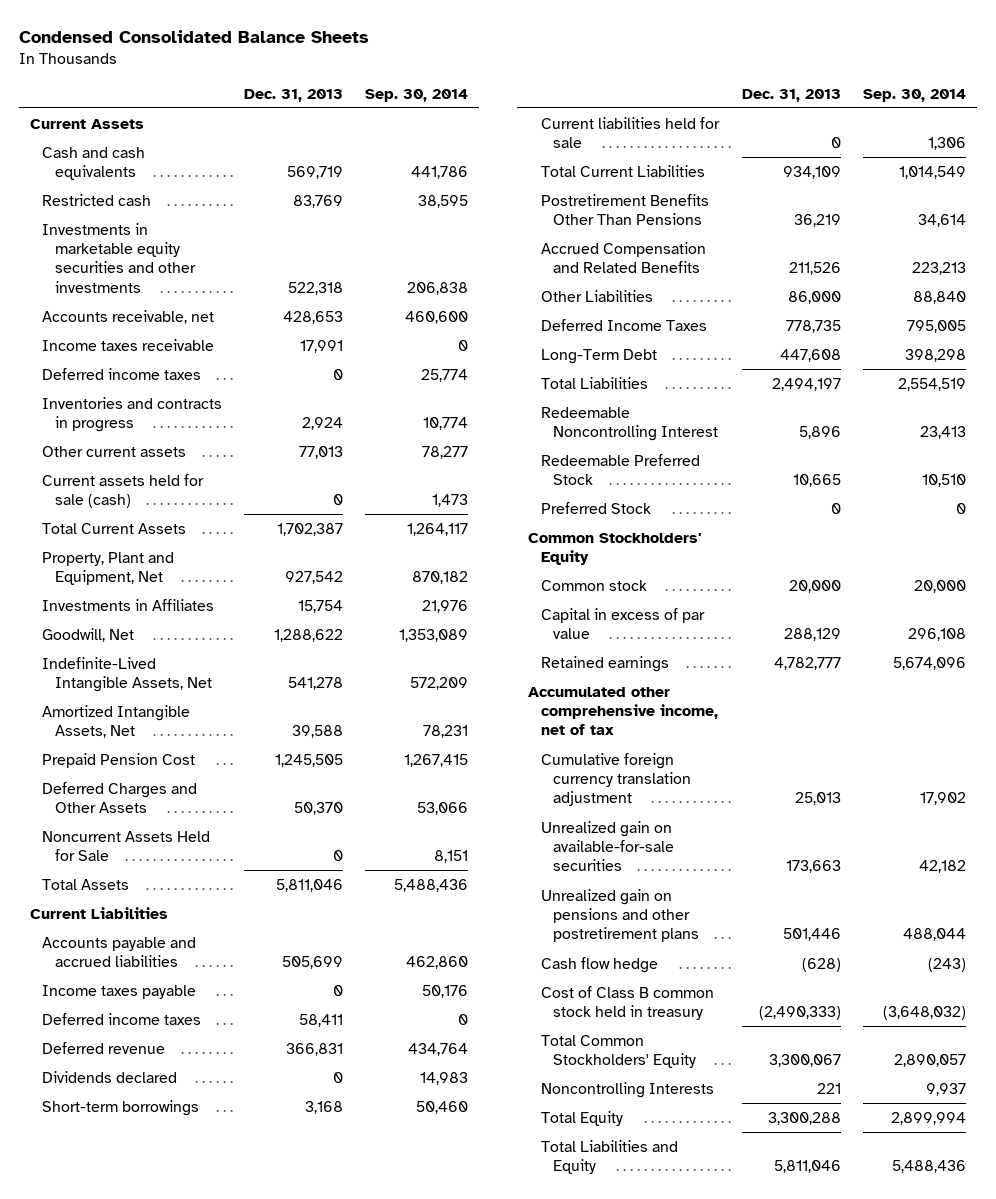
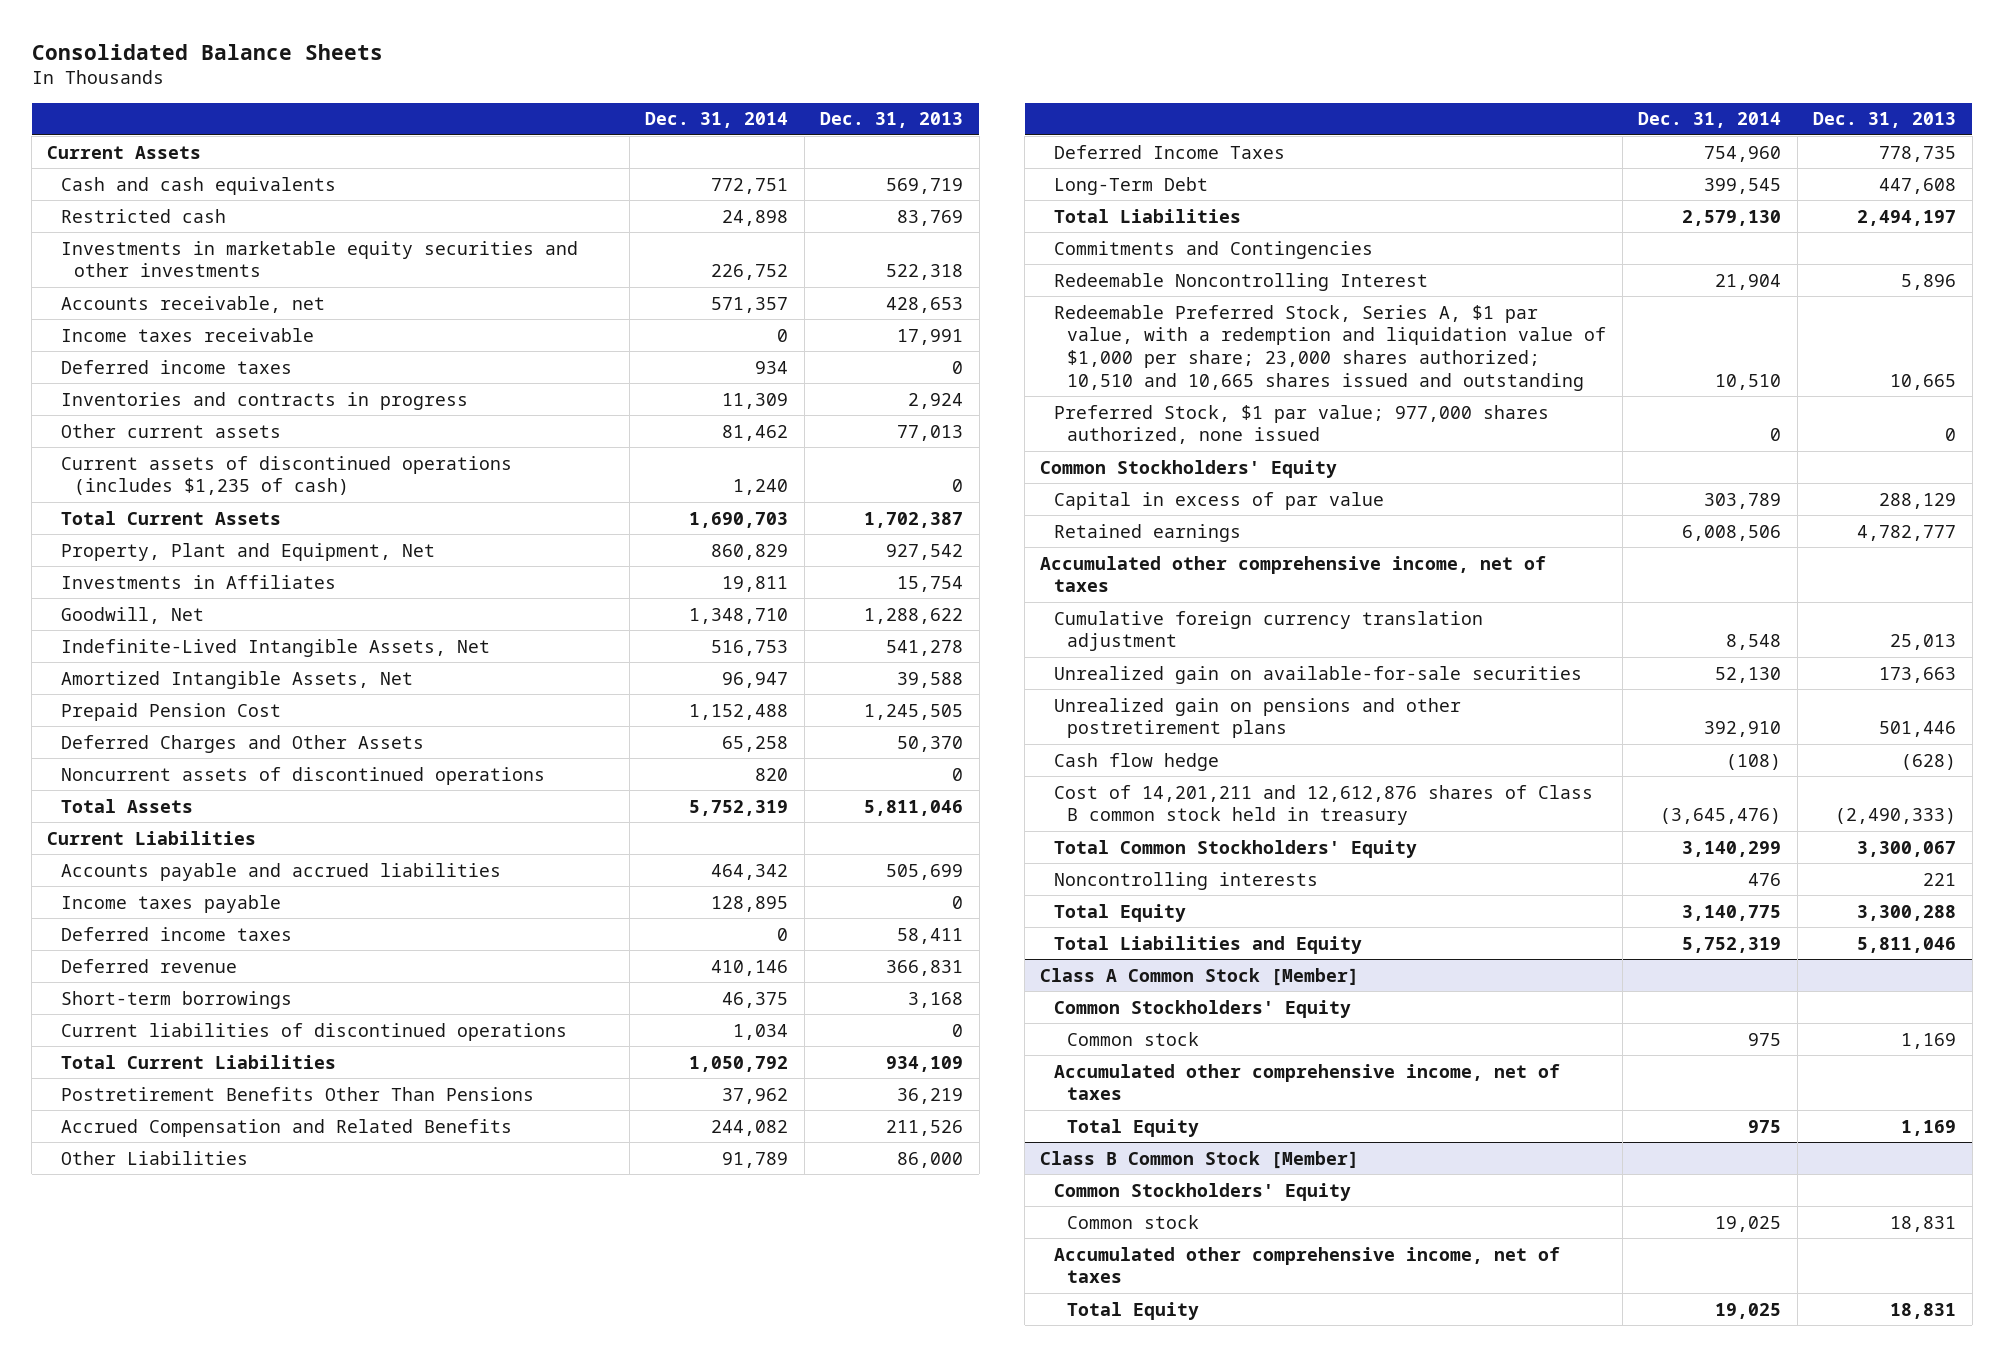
[19,30,370,44] Condensed Consolidated Balance Sheets -> [31,43,383,60] Consolidated Balance Sheets
[365,88,469,102] Sep. 30, 2014 -> none
none -> [645,112,789,129] Dec. 31, 2014
[42,473,205,508] Current assets held for sale (cash) -> none
none -> [60,455,512,496] Current assets of discontinued operations (includes $1,235 of cash)
[42,830,211,861] Noncurrent Assets Held for Sale -> [60,766,545,785] Noncurrent assets of discontinued operations
[42,1070,178,1083] Dividends declared -> none
[540,116,720,148] Current liabilities held for sale -> [60,1022,567,1041] Current liabilities of discontinued operations
none -> [1053,240,1373,259] Commitments and Contingencies
[540,453,700,485] Redeemable Preferred Stock -> [1053,304,1607,391] Redeemable Preferred Stock, Series A, $1 par value, with a redemption and liquidation value of $1,000 per share; 23,000 shares authorized; 10,510 and 10,665 shares issued and outstanding
[540,501,651,514] Preferred Stock -> [1053,404,1549,445] Preferred Stock, $1 par value; 977,000 shares authorized, none issued
[540,579,647,591] Common stock -> none
[528,686,718,736] Accumulated other comprehensive income, net of tax -> [1040,555,1547,593] Accumulated other comprehensive income, net of taxes
[540,985,714,1020] Cost of Class B common stock held in treasury -> [1053,784,1593,826] Cost of 14,201,211 and 12,612,876 shares of Class B common stock held in treasury
[540,1081,714,1098] Noncontrolling Interests -> [1053,871,1318,890] Noncontrolling interests
none -> [1040,967,1360,986] Class A Common Stock [Member]
none -> [1053,999,1351,1018] Common Stockholders' Equity
none -> [1067,1031,1200,1046] Common stock
none -> [1053,1063,1560,1101] Accumulated other comprehensive income, net of taxes
none -> [1067,1118,1200,1137] Total Equity
none -> [1040,1150,1360,1169] Class B Common Stock [Member]
none -> [1053,1182,1351,1201] Common Stockholders' Equity
none -> [1067,1214,1200,1229] Common stock
none -> [1053,1246,1560,1284] Accumulated other comprehensive income, net of taxes
none -> [1067,1301,1200,1320] Total Equity

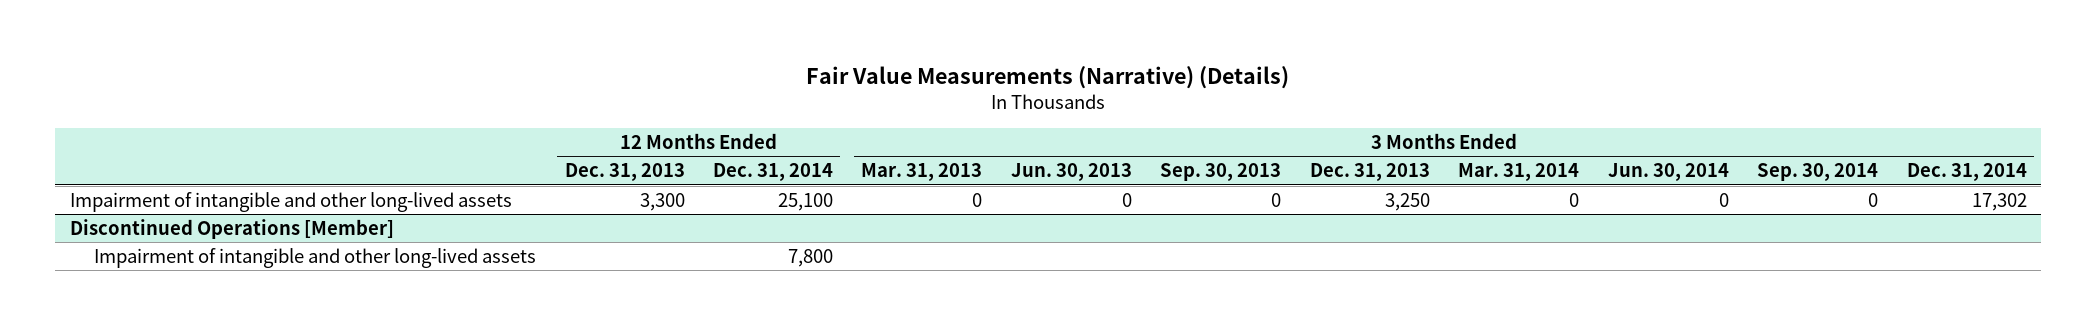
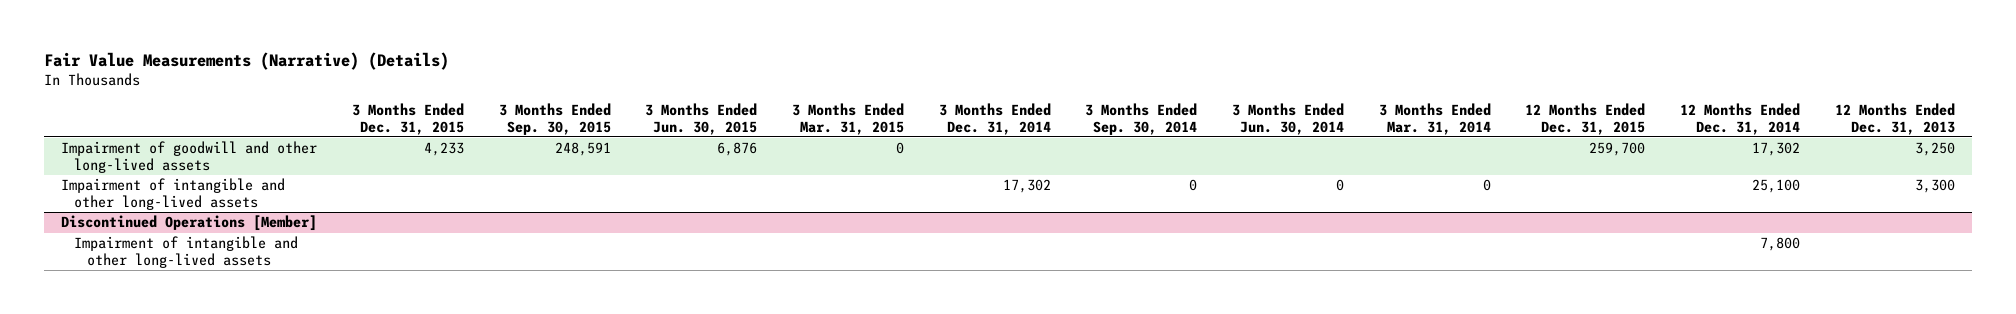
[861,163,983,182] Mar. 31, 2013 -> none
[1010,163,1132,182] Jun. 30, 2013 -> none
[1160,163,1282,182] Sep. 30, 2013 -> none
[1309,163,1430,182] Dec. 31, 2013 -> none
none -> [351,103,464,135] 3 Months Ended Dec. 31, 2015
none -> [498,103,611,135] 3 Months Ended Sep. 30, 2015
none -> [645,103,758,135] 3 Months Ended Jun. 30, 2015
none -> [791,103,904,135] 3 Months Ended Mar. 31, 2015
none -> [1525,103,1646,135] 12 Months Ended Dec. 31, 2015
none -> [61,141,318,173] Impairment of goodwill and other long-lived assets

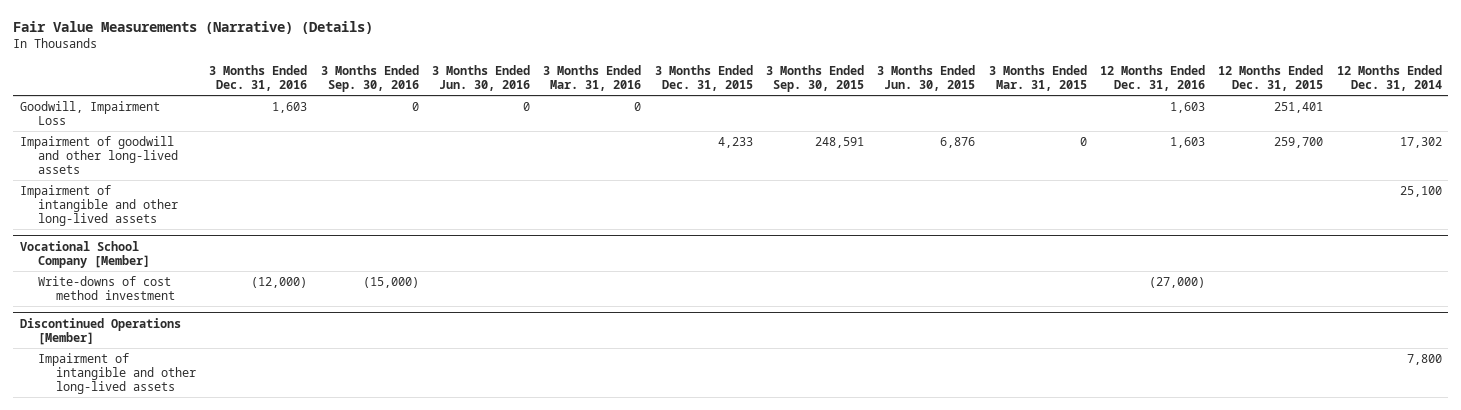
[938,103,1051,135] 3 Months Ended Dec. 31, 2014 -> none
[1085,103,1198,135] 3 Months Ended Sep. 30, 2014 -> none
[1231,103,1344,135] 3 Months Ended Jun. 30, 2014 -> none
[1378,103,1491,135] 3 Months Ended Mar. 31, 2014 -> none
[1834,103,1955,135] 12 Months Ended Dec. 31, 2013 -> none
none -> [209,64,308,91] 3 Months Ended Dec. 31, 2016
none -> [320,64,419,92] 3 Months Ended Sep. 30, 2016
none -> [432,64,531,91] 3 Months Ended Jun. 30, 2016
none -> [543,64,642,91] 3 Months Ended Mar. 31, 2016
none -> [1099,64,1205,91] 12 Months Ended Dec. 31, 2016
none -> [19,100,160,125] Goodwill, Impairment Loss
none -> [19,240,150,268] Vocational School Company [Member]
none -> [37,275,176,300] Write-downs of cost method investment

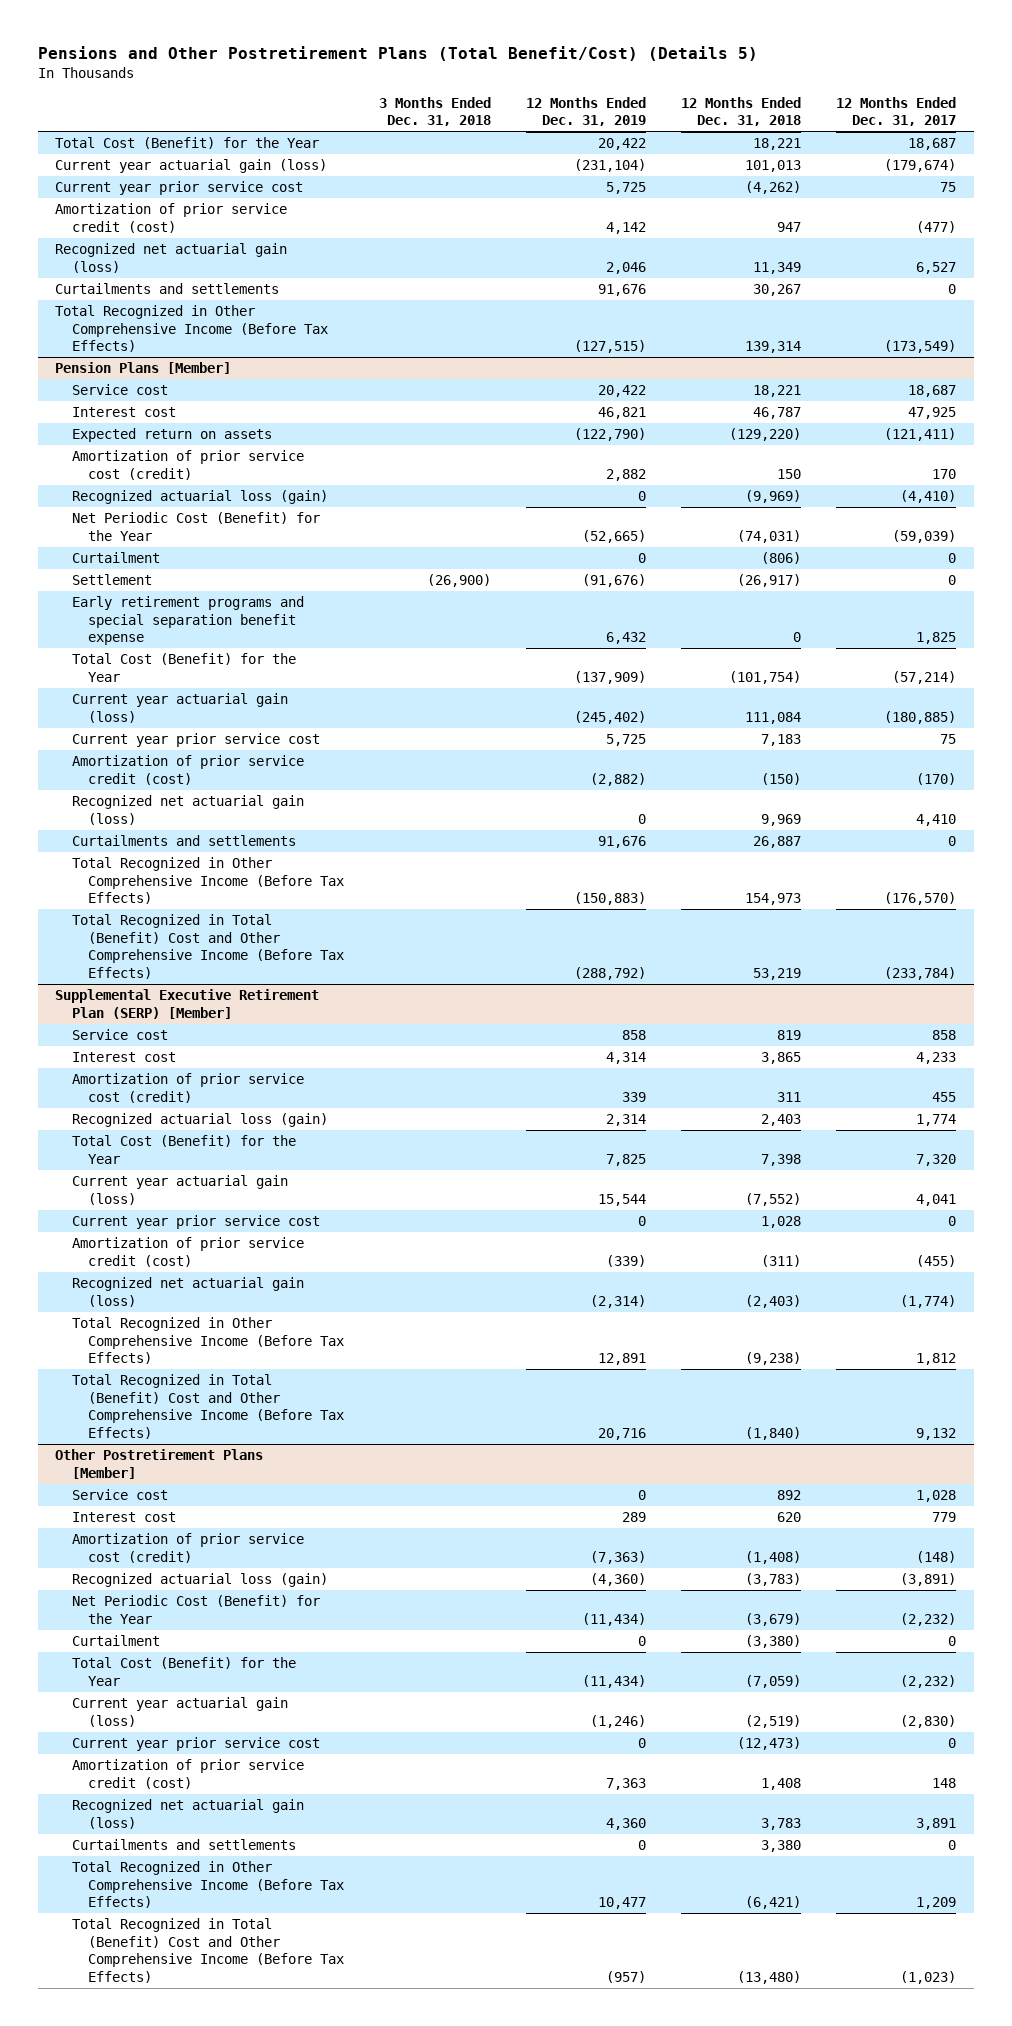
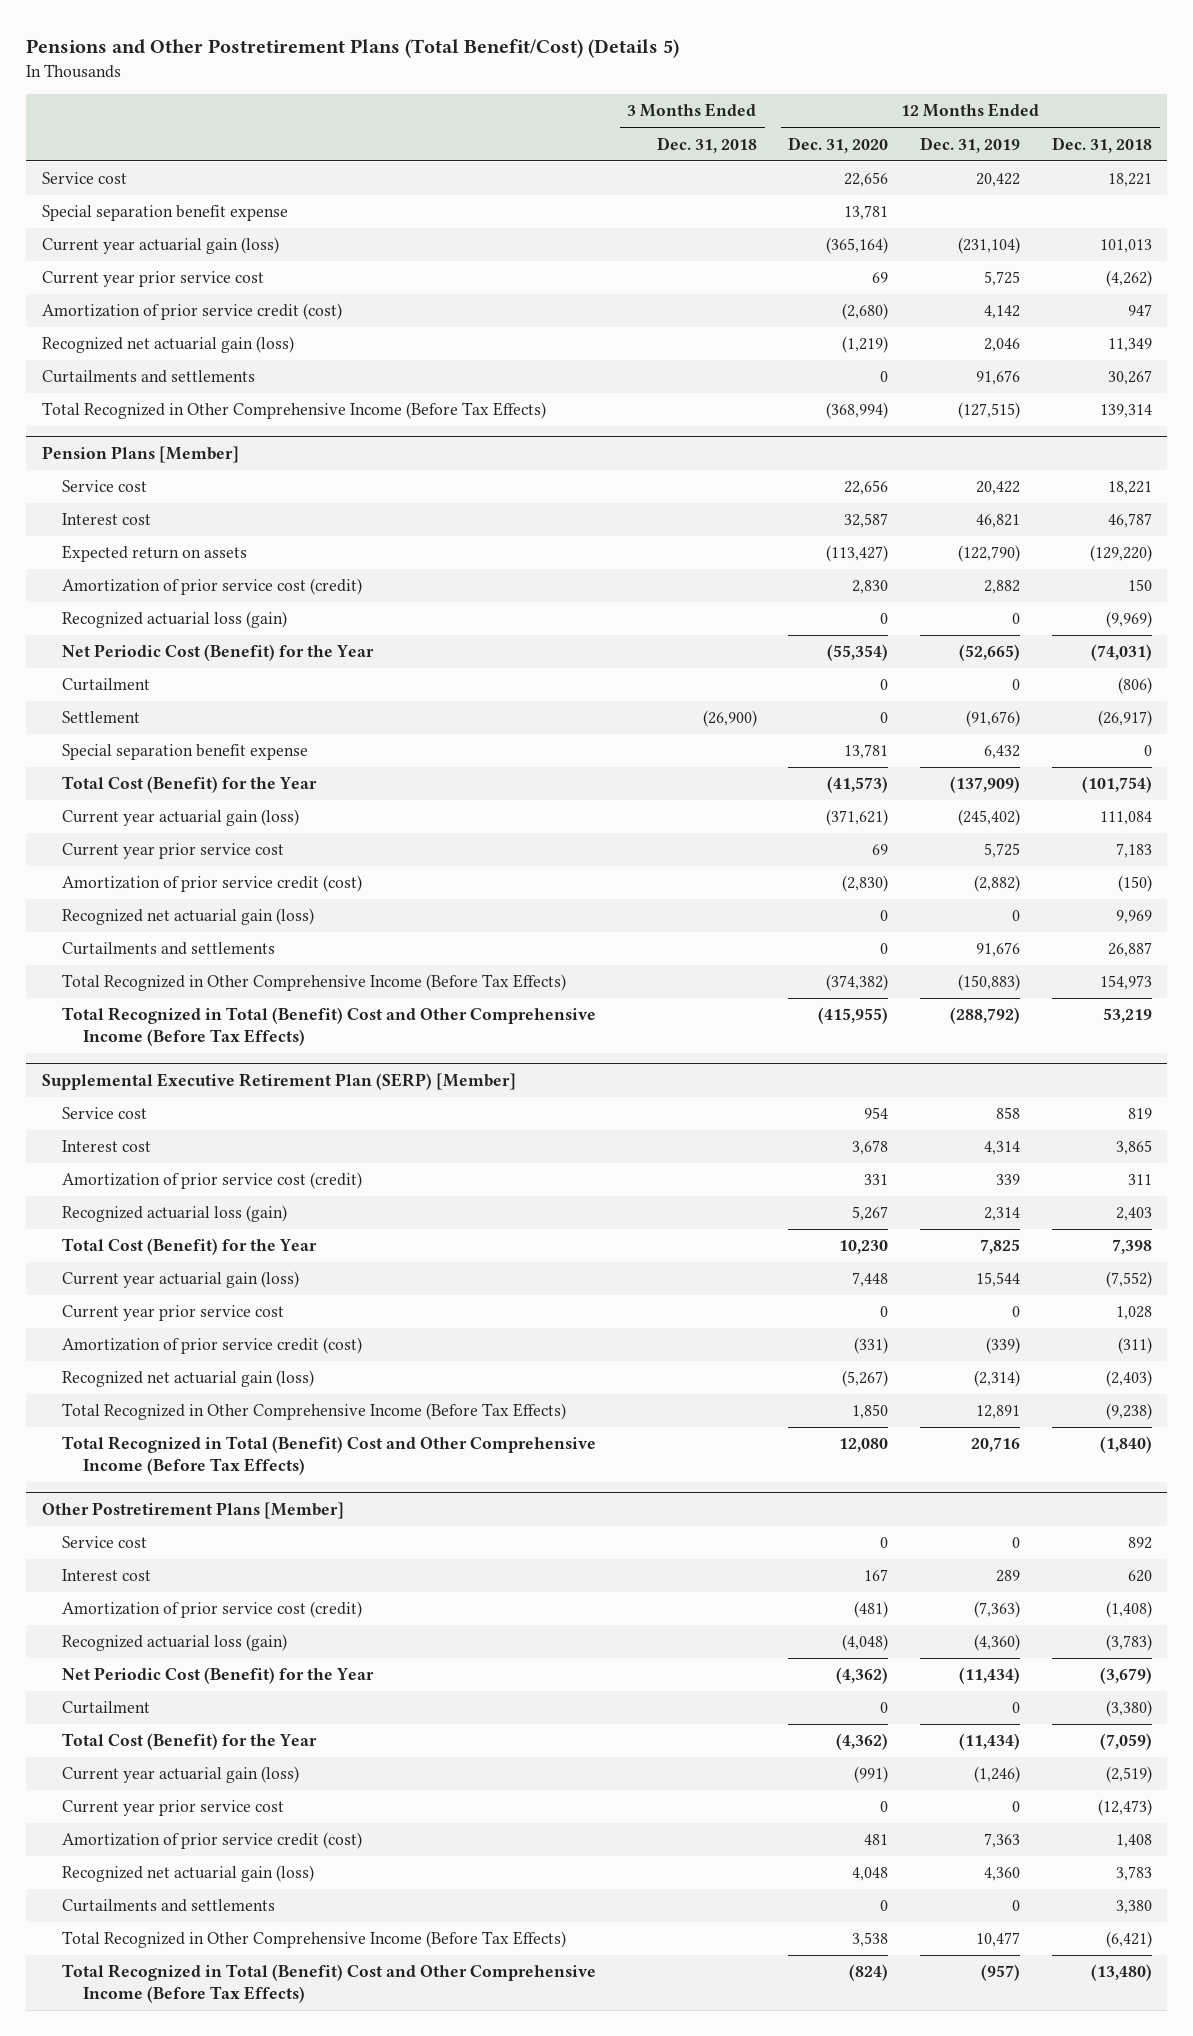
[836,96,957,127] 12 Months Ended Dec. 31, 2017 -> none
none -> [788,136,889,153] Dec. 31, 2020
[55,136,320,149] Total Cost (Benefit) for the Year -> [41,172,127,185] Service cost
none -> [41,205,288,222] Special separation benefit expense
[71,595,304,646] Early retirement programs and special separation benefit expense -> [62,744,309,761] Special separation benefit expense

